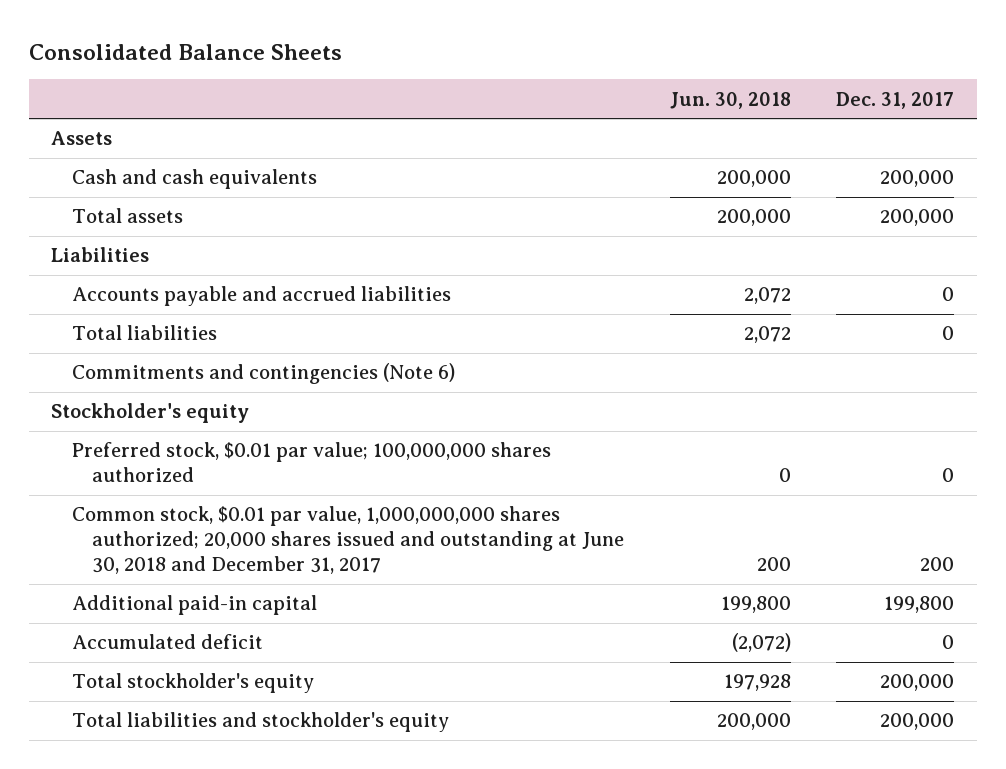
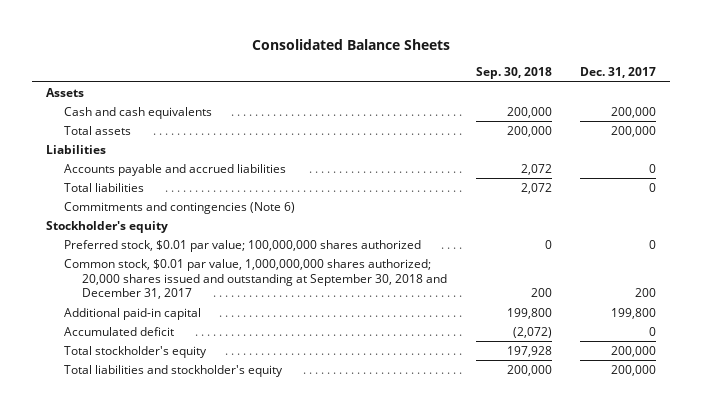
[669,91,791,109] Jun. 30, 2018 -> none
none -> [475,67,552,80] Sep. 30, 2018
[71,506,625,575] Common stock, $0.01 par value, 1,000,000,000 shares authorized; 20,000 shares issued and outstanding at June 30, 2018 and December 31, 2017 -> [64,258,448,300] Common stock, $0.01 par value, 1,000,000,000 shares authorized; 20,000 shares issued and outstanding at September 30, 2018 and December 31, 2017

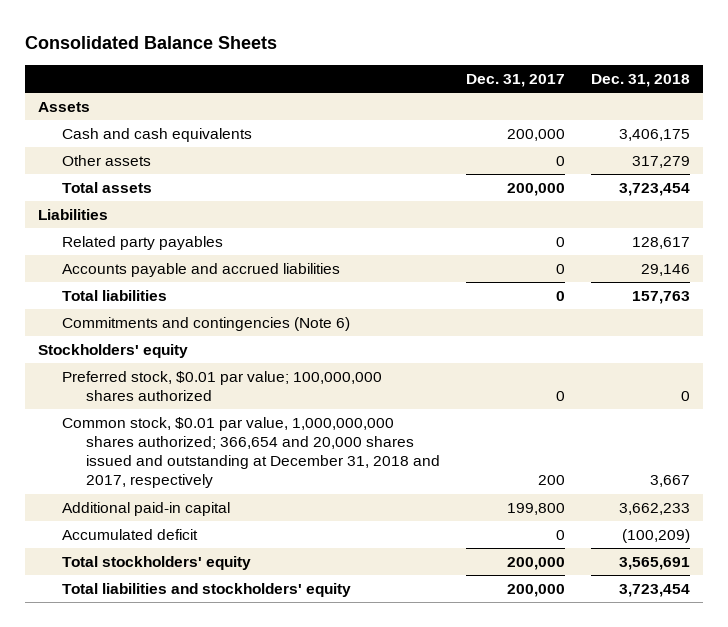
[475,67,552,80] Sep. 30, 2018 -> none
none -> [590,73,690,87] Dec. 31, 2018
none -> [62,155,152,167] Other assets
none -> [62,236,224,251] Related party payables
[45,220,168,233] Stockholder's equity -> [37,344,188,359] Stockholders' equity
[64,258,448,300] Common stock, $0.01 par value, 1,000,000,000 shares authorized; 20,000 shares issued and outstanding at September 30, 2018 and December 31, 2017 -> [62,417,441,489] Common stock, $0.01 par value, 1,000,000,000 shares authorized; 366,654 and 20,000 shares issued and outstanding at December 31, 2018 and 2017, respectively
[64,345,208,358] Total stockholder's equity -> [62,556,252,571] Total stockholders' equity
[64,364,284,377] Total liabilities and stockholder's equity -> [62,583,352,598] Total liabilities and stockholders' equity

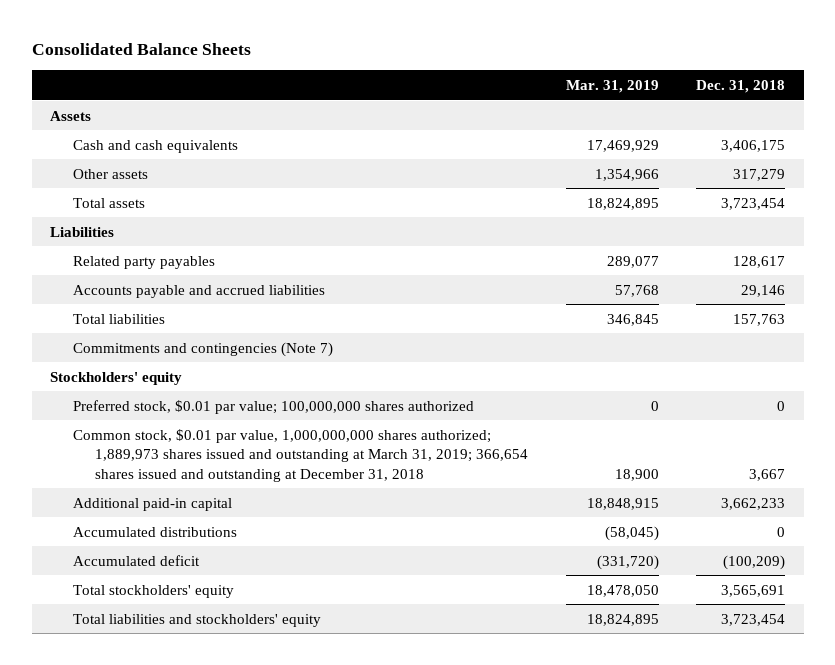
[465,73,565,87] Dec. 31, 2017 -> none
none -> [565,80,659,94] Mar. 31, 2019
[62,317,351,332] Commitments and contingencies (Note 6) -> [72,341,333,357] Commitments and contingencies (Note 7)
[62,417,441,489] Common stock, $0.01 par value, 1,000,000,000 shares authorized; 366,654 and 20,000 shares issued and outstanding at December 31, 2018 and 2017, respectively -> [72,428,529,482] Common stock, $0.01 par value, 1,000,000,000 shares authorized; 1,889,973 shares issued and outstanding at March 31, 2019; 366,654 shares issued and outstanding at December 31, 2018
none -> [72,526,237,537] Accumulated distributions

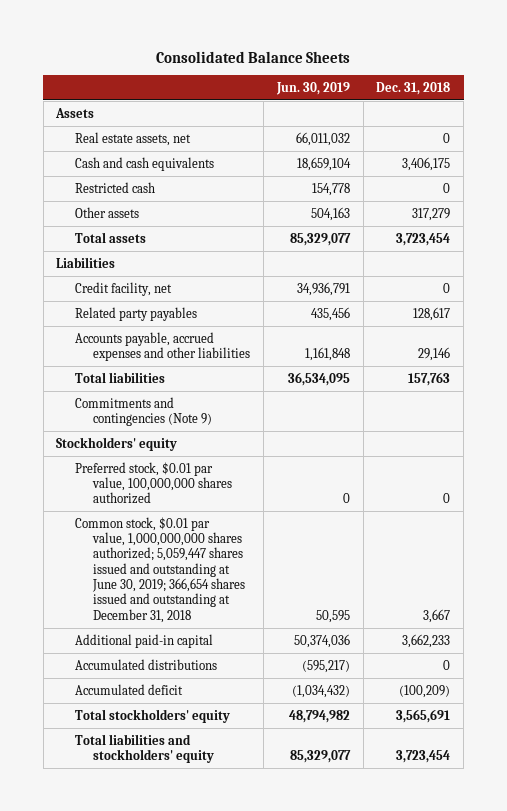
[565,80,659,94] Mar. 31, 2019 -> none
none -> [275,81,350,95] Jun. 30, 2019
none -> [74,131,191,146] Real estate assets, net
none -> [74,181,155,193] Restricted cash
none -> [74,281,172,296] Credit facility, net
[72,284,325,298] Accounts payable and accrued liabilities -> [74,331,250,361] Accounts payable, accrued expenses and other liabilities
[72,341,333,357] Commitments and contingencies (Note 7) -> [74,396,212,426] Commitments and contingencies (Note 9)
[72,399,474,414] Preferred stock, $0.01 par value; 100,000,000 shares authorized -> [74,461,232,505] Preferred stock, $0.01 par value, 100,000,000 shares authorized
[72,428,529,482] Common stock, $0.01 par value, 1,000,000,000 shares authorized; 1,889,973 shares issued and outstanding at March 31, 2019; 366,654 shares issued and outstanding at December 31, 2018 -> [74,516,245,623] Common stock, $0.01 par value, 1,000,000,000 shares authorized; 5,059,447 shares issued and outstanding at June 30, 2019; 366,654 shares issued and outstanding at December 31, 2018

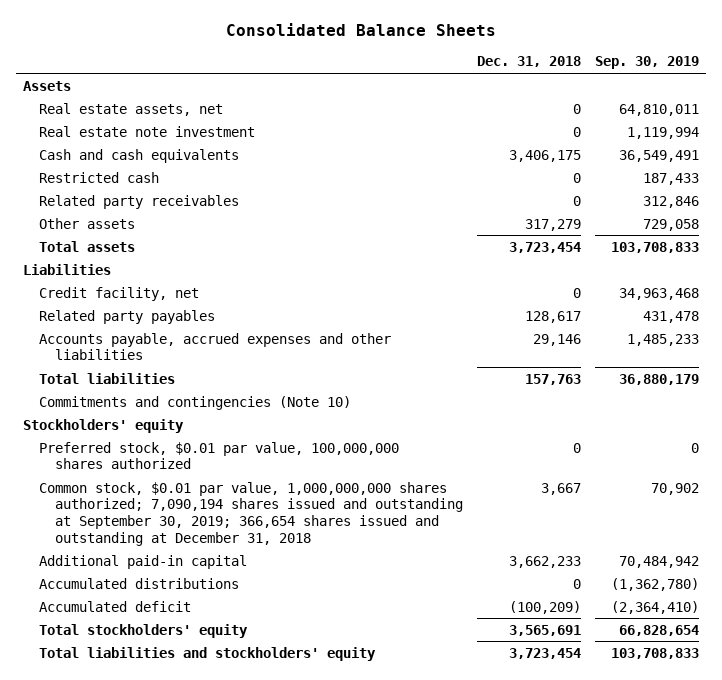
[275,81,350,95] Jun. 30, 2019 -> none
none -> [595,56,700,70] Sep. 30, 2019
none -> [39,125,256,137] Real estate note investment
none -> [39,194,240,209] Related party receivables
[74,396,212,426] Commitments and contingencies (Note 9) -> [39,395,352,410] Commitments and contingencies (Note 10)
[74,516,245,623] Common stock, $0.01 par value, 1,000,000,000 shares authorized; 5,059,447 shares issued and outstanding at June 30, 2019; 366,654 shares issued and outstanding at December 31, 2018 -> [39,481,464,546] Common stock, $0.01 par value, 1,000,000,000 shares authorized; 7,090,194 shares issued and outstanding at September 30, 2019; 366,654 shares issued and outstanding at December 31, 2018

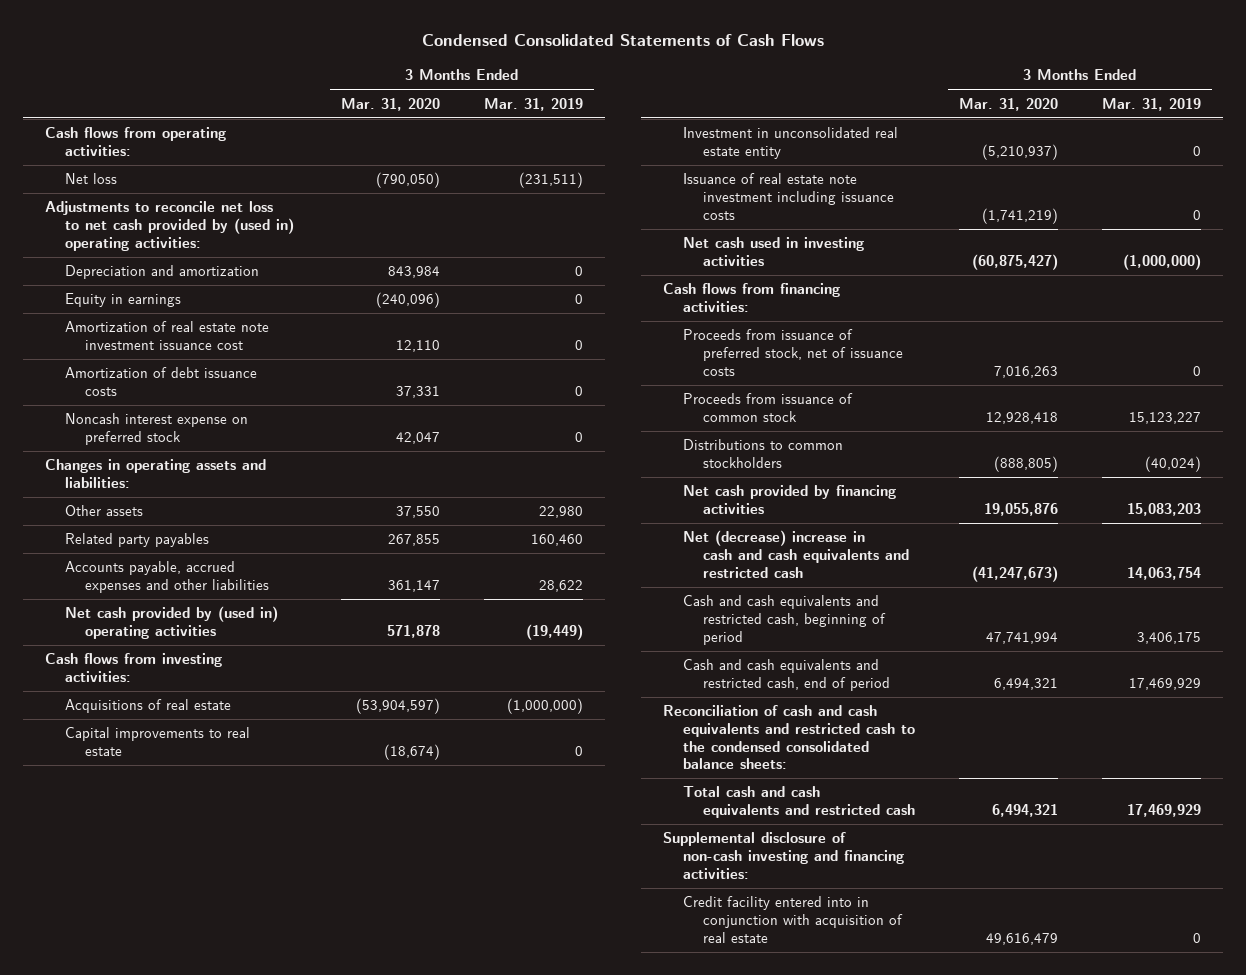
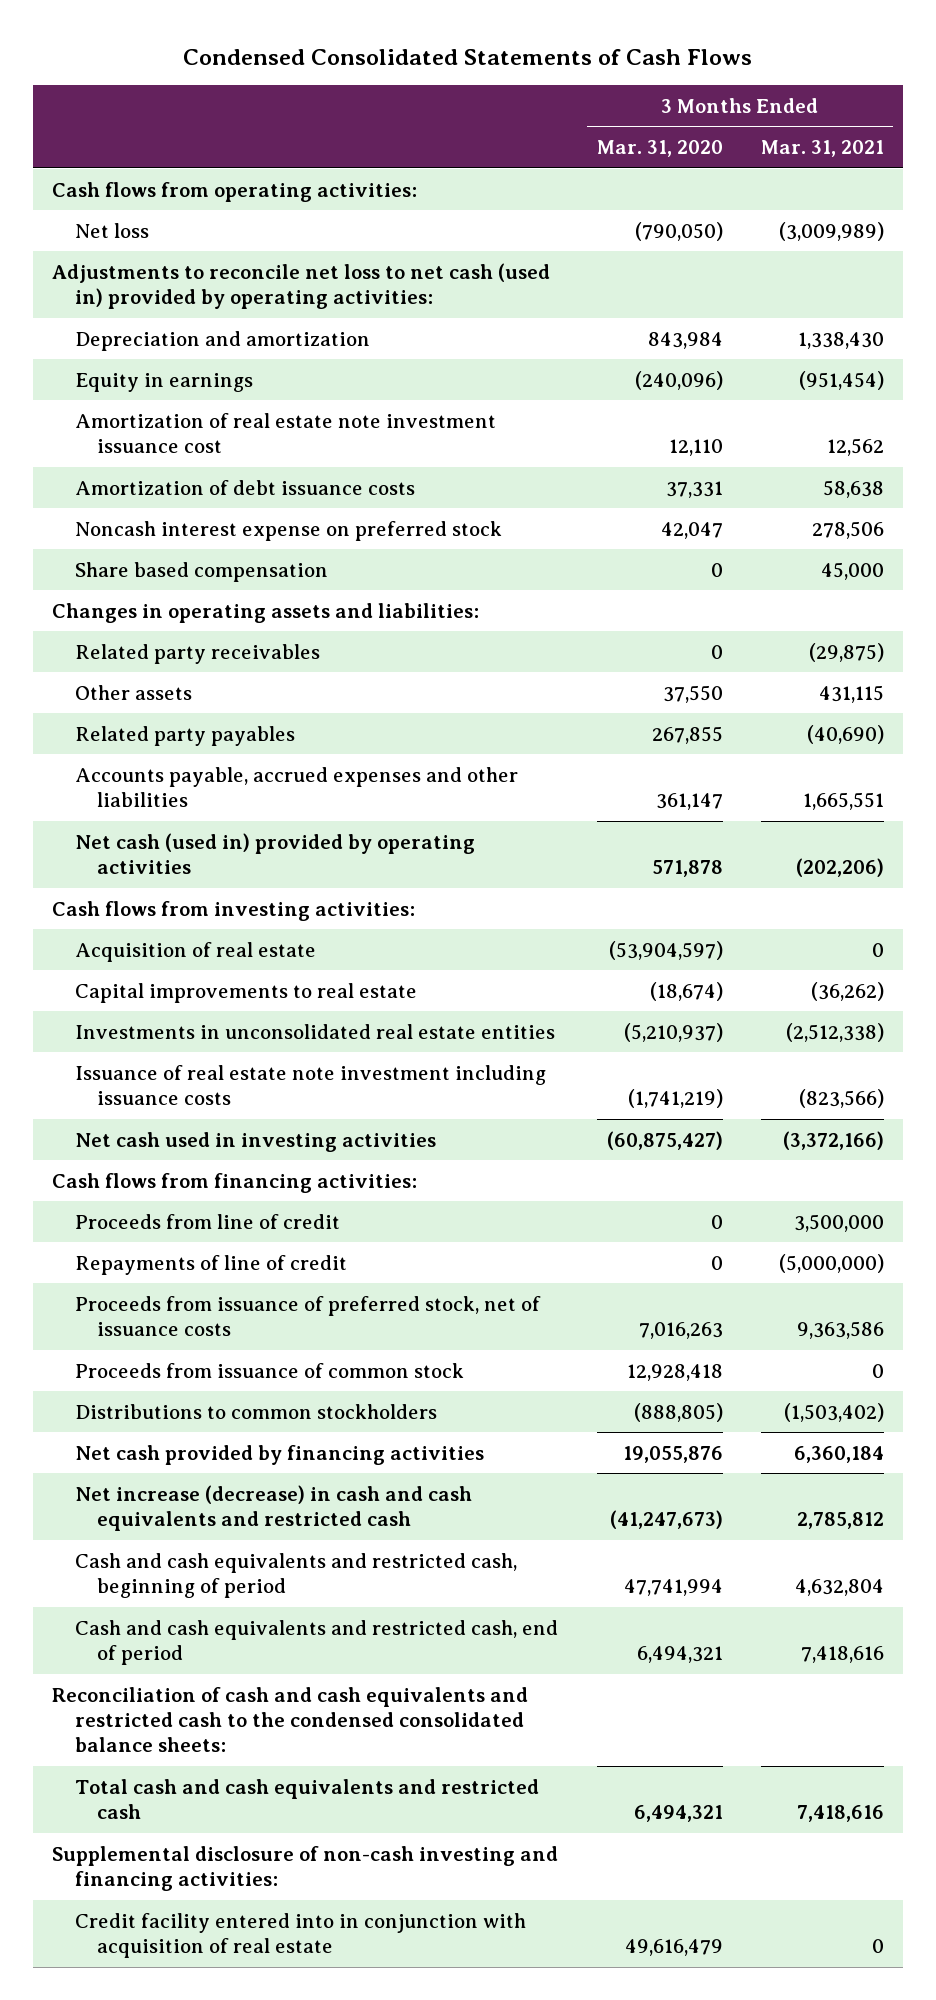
[483,97,583,111] Mar. 31, 2019 -> none
none -> [760,140,884,158] Mar. 31, 2021
[45,201,295,251] Adjustments to reconcile net loss to net cash provided by (used in) operating activities: -> [52,262,551,310] Adjustments to reconcile net loss to net cash (used in) provided by operating activities:
none -> [74,561,328,582] Share based compensation
none -> [74,643,320,664] Related party receivables
[65,606,279,640] Net cash provided by (used in) operating activities -> [74,832,475,875] Net cash (used in) provided by operating activities
[65,699,232,714] Acquisitions of real estate -> [74,941,316,962] Acquisition of real estate
[683,127,899,160] Investment in unconsolidated real estate entity -> [74,1023,555,1039] Investments in unconsolidated real estate entities
none -> [74,1213,340,1229] Proceeds from line of credit
none -> [74,1254,347,1275] Repayments of line of credit
[683,530,910,578] Net (decrease) increase in cash and cash equivalents and restricted cash -> [74,1484,472,1532] Net increase (decrease) in cash and cash equivalents and restricted cash

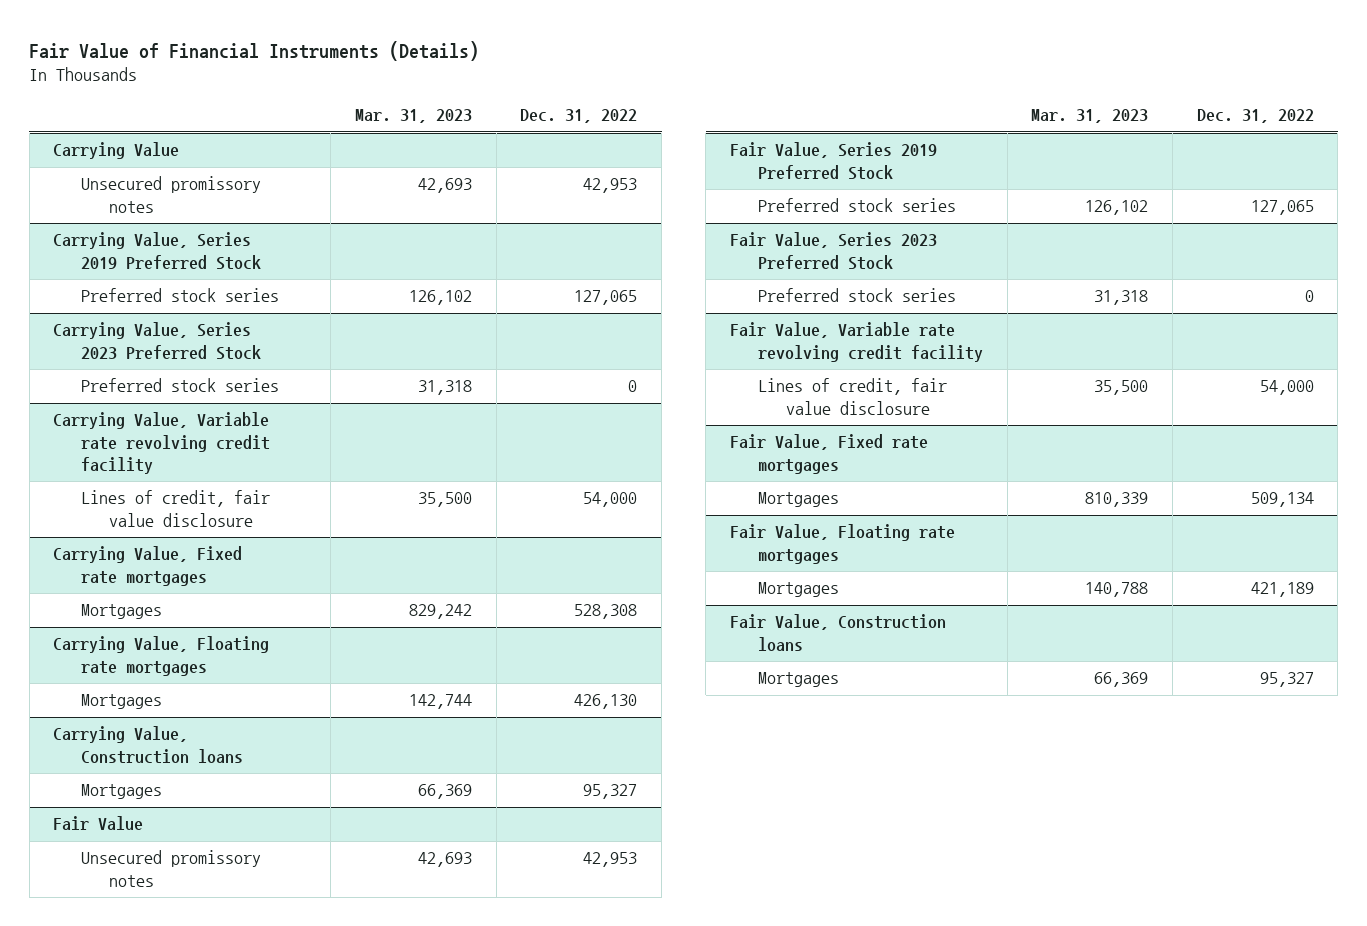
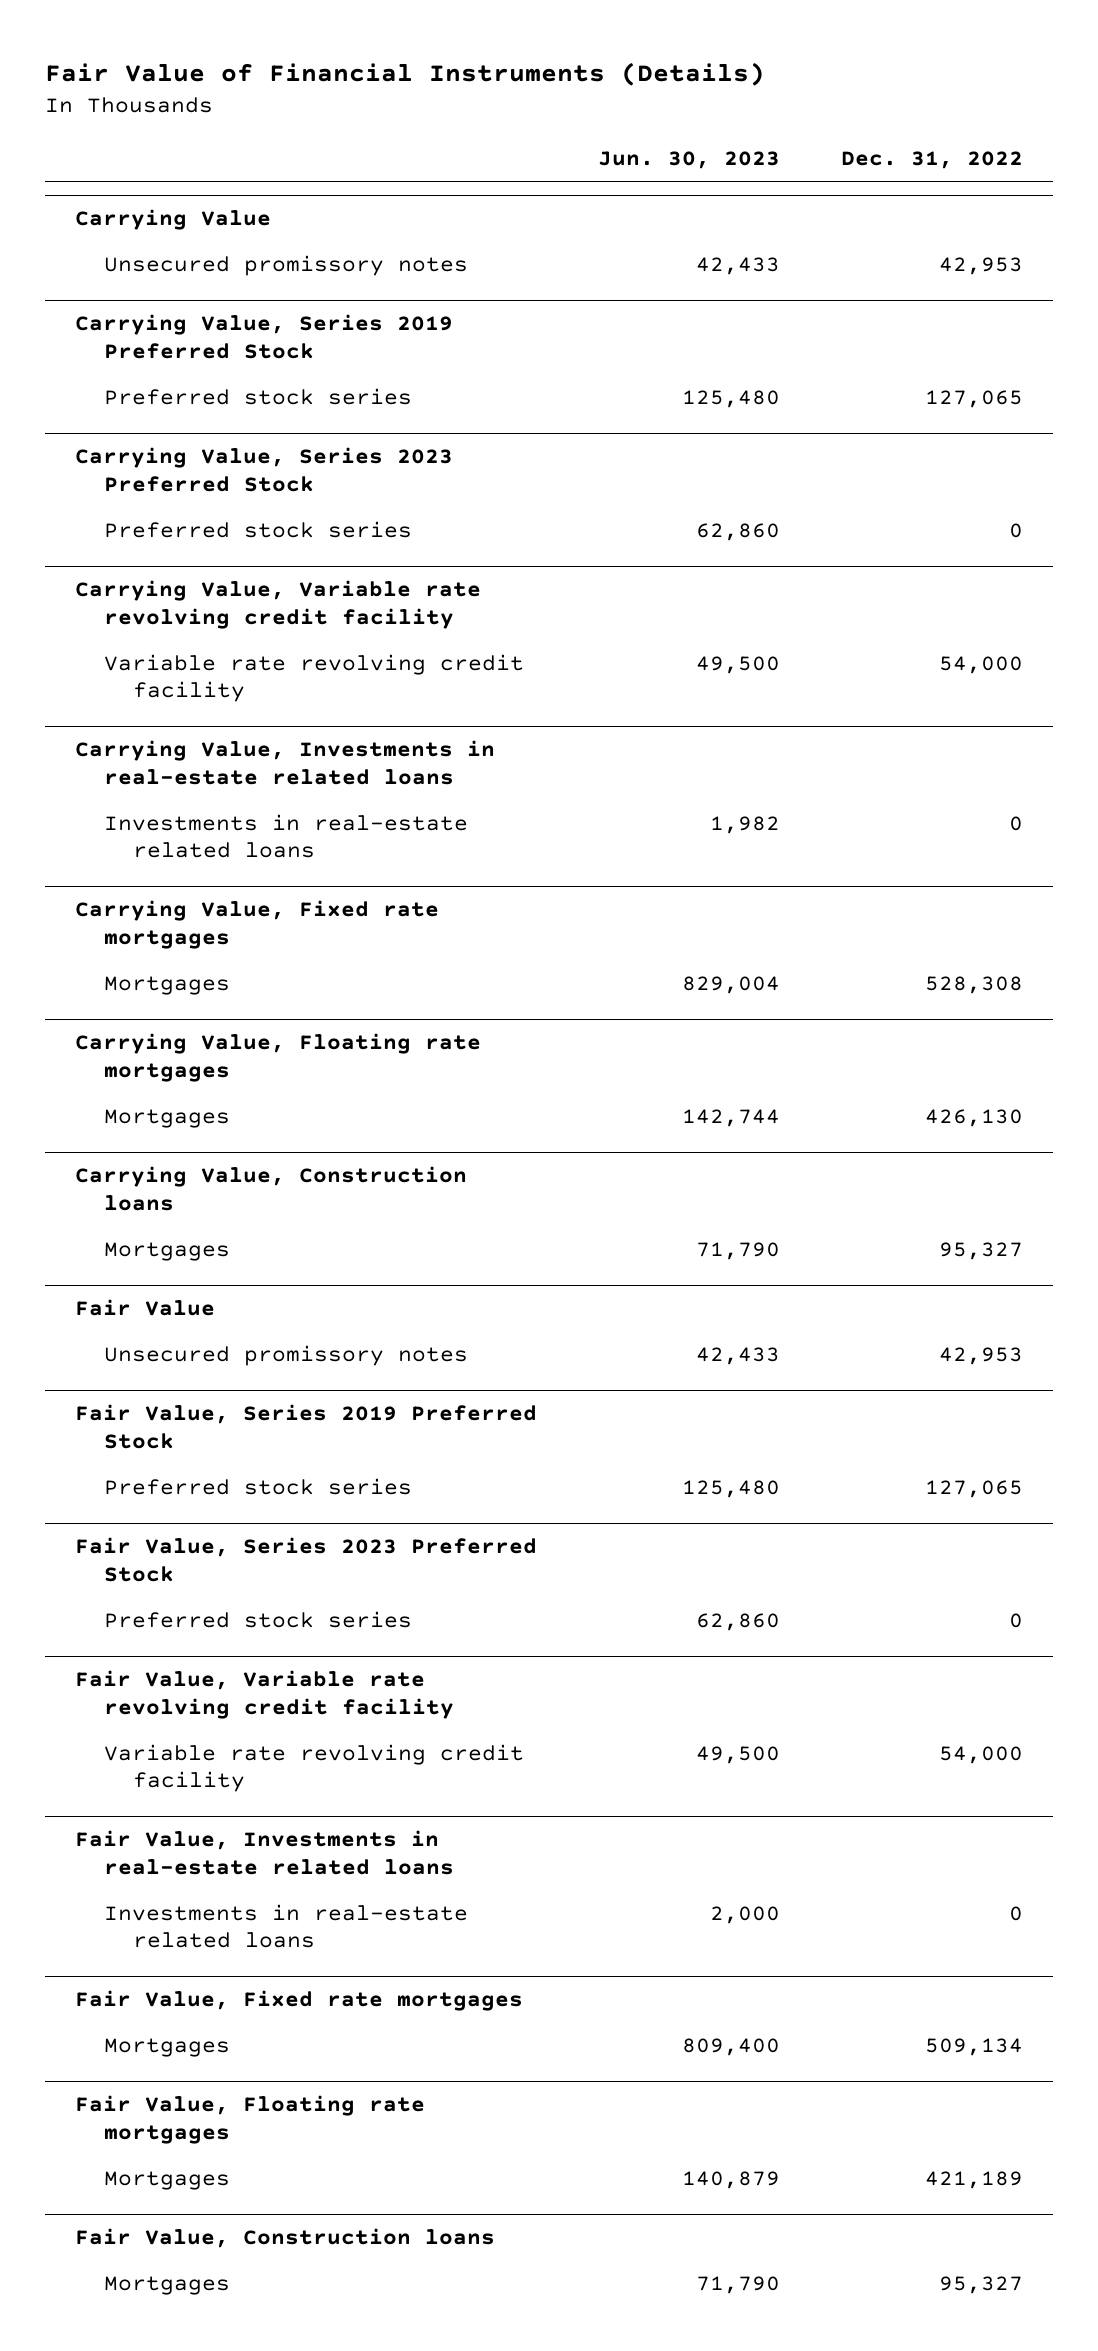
[354,109,472,124] Mar. 31, 2023 -> none
none -> [597,151,780,170] Jun. 30, 2023
[81,490,271,527] Lines of credit, fair value disclosure -> [104,653,525,702] Variable rate revolving credit facility
none -> [75,740,496,785] Carrying Value, Investments in real-estate related loans
none -> [104,813,469,858] Investments in real-estate related loans
[757,378,947,415] Lines of credit, fair value disclosure -> [104,1743,525,1792] Variable rate revolving credit facility
none -> [75,1830,455,1875] Fair Value, Investments in real-estate related loans
none -> [104,1903,469,1948] Investments in real-estate related loans

